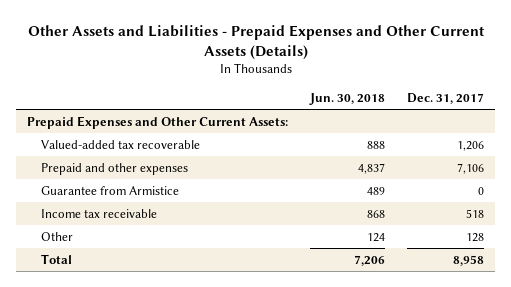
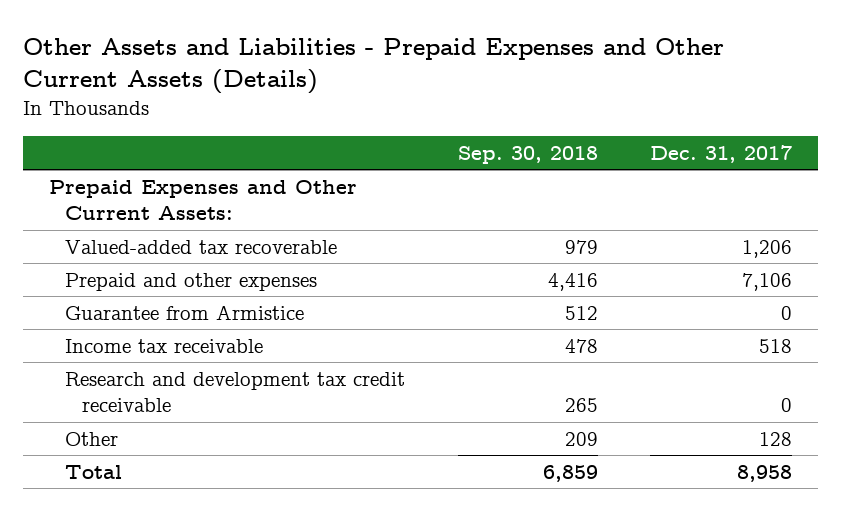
[309,92,386,105] Jun. 30, 2018 -> none
none -> [457,145,598,164] Sep. 30, 2018
none -> [65,371,406,413] Research and development tax credit receivable

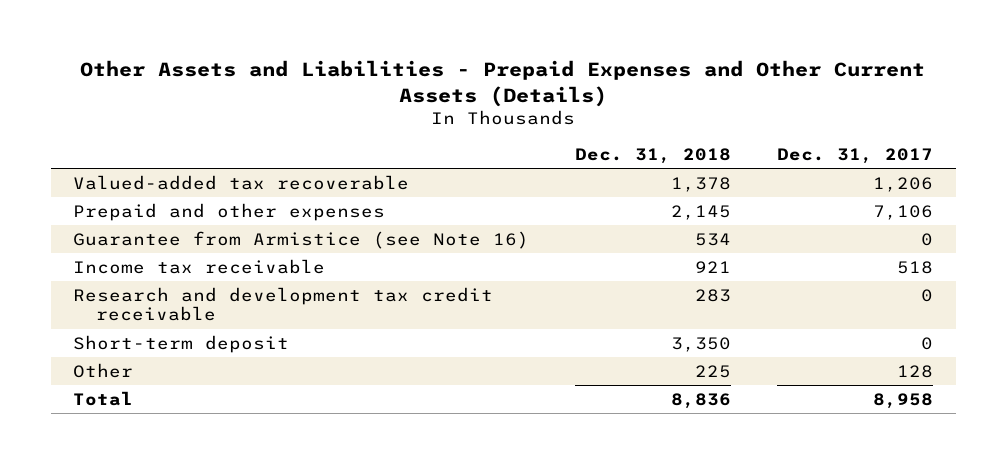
[457,145,598,164] Sep. 30, 2018 -> none
none -> [575,147,732,164] Dec. 31, 2018
[48,179,357,221] Prepaid Expenses and Other Current Assets: -> none
[65,304,305,320] Guarantee from Armistice -> [73,230,530,249] Guarantee from Armistice (see Note 16)
none -> [73,334,290,353] Short-term deposit

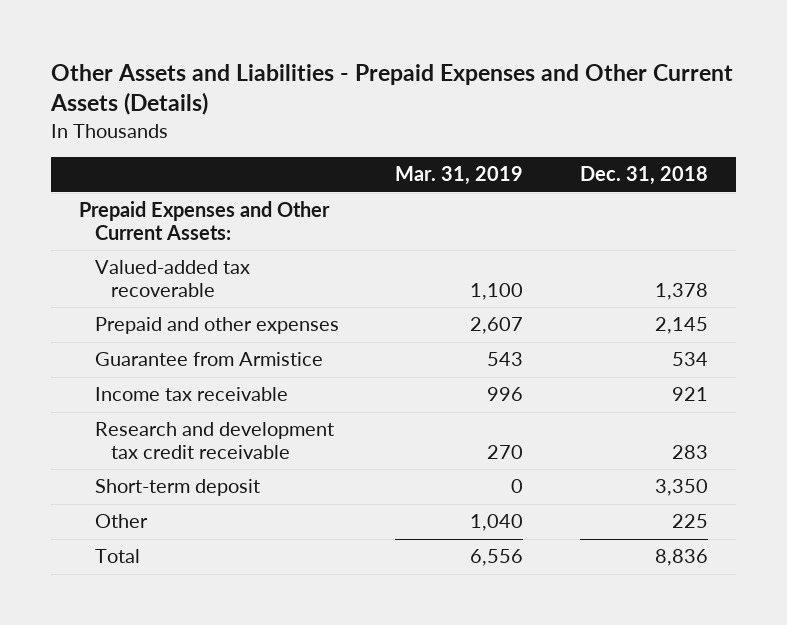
[776,147,933,164] Dec. 31, 2017 -> none
none -> [395,166,524,186] Mar. 31, 2019
none -> [78,201,330,240] Prepaid Expenses and Other Current Assets:
[73,230,530,249] Guarantee from Armistice (see Note 16) -> [95,352,324,367] Guarantee from Armistice

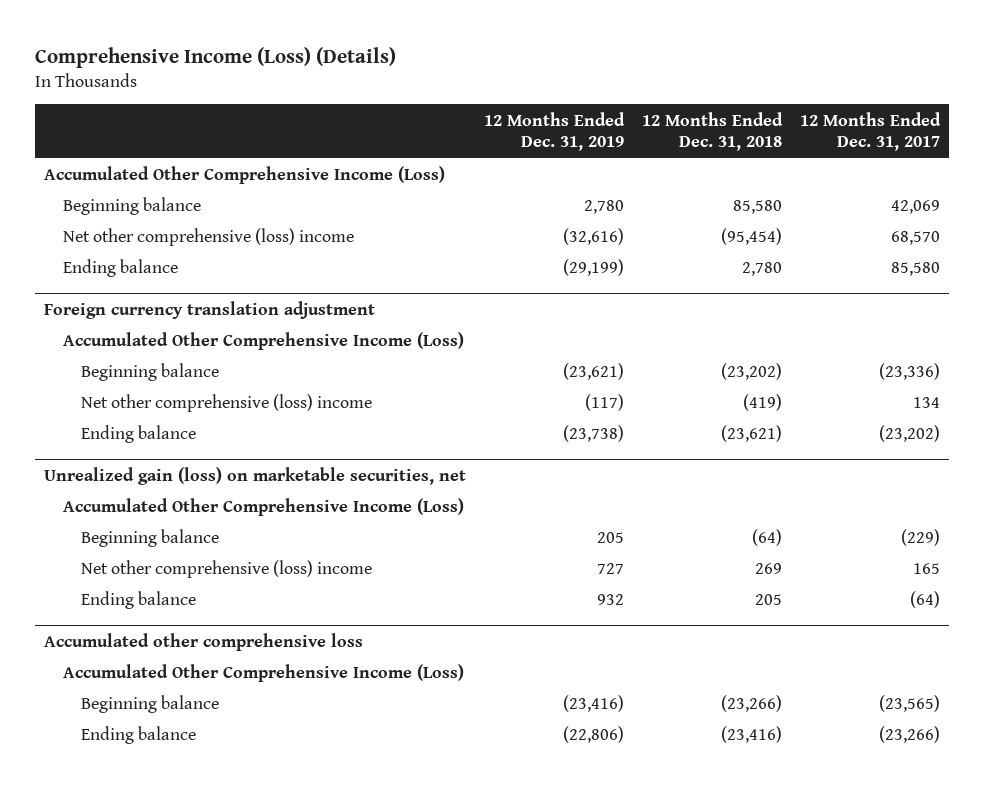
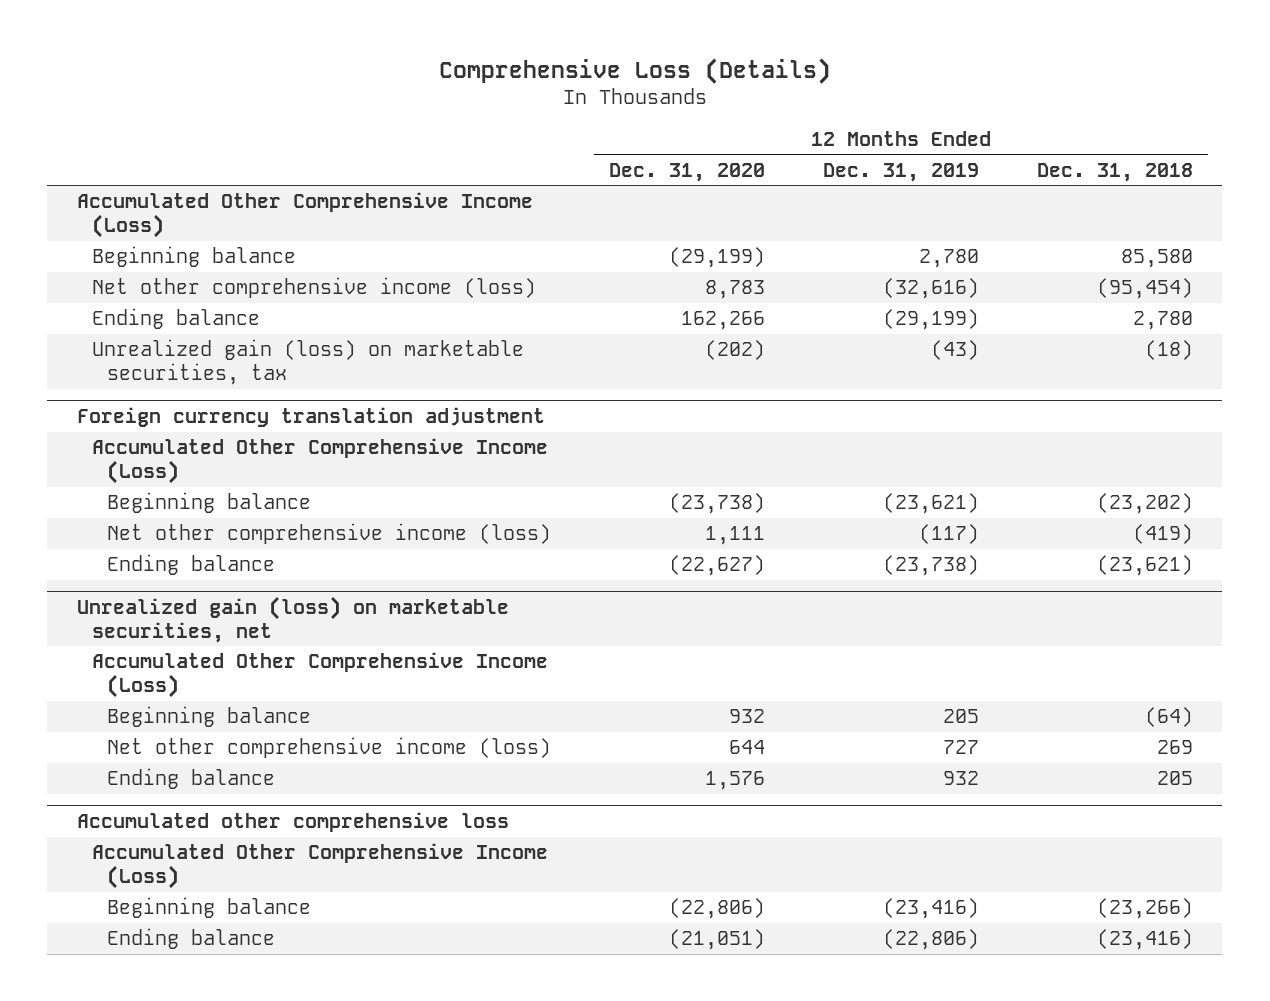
[35,46,397,68] Comprehensive Income (Loss) (Details) -> [438,57,831,84] Comprehensive Loss (Details)
[800,111,942,152] 12 Months Ended Dec. 31, 2017 -> none
none -> [608,162,765,182] Dec. 31, 2020
[62,228,354,247] Net other comprehensive (loss) income -> [91,277,536,299] Net other comprehensive income (loss)
none -> [91,339,524,386] Unrealized gain (loss) on marketable securities, tax
[81,394,373,413] Net other comprehensive (loss) income -> [106,523,551,545] Net other comprehensive income (loss)
[81,560,373,579] Net other comprehensive (loss) income -> [106,737,551,759] Net other comprehensive income (loss)

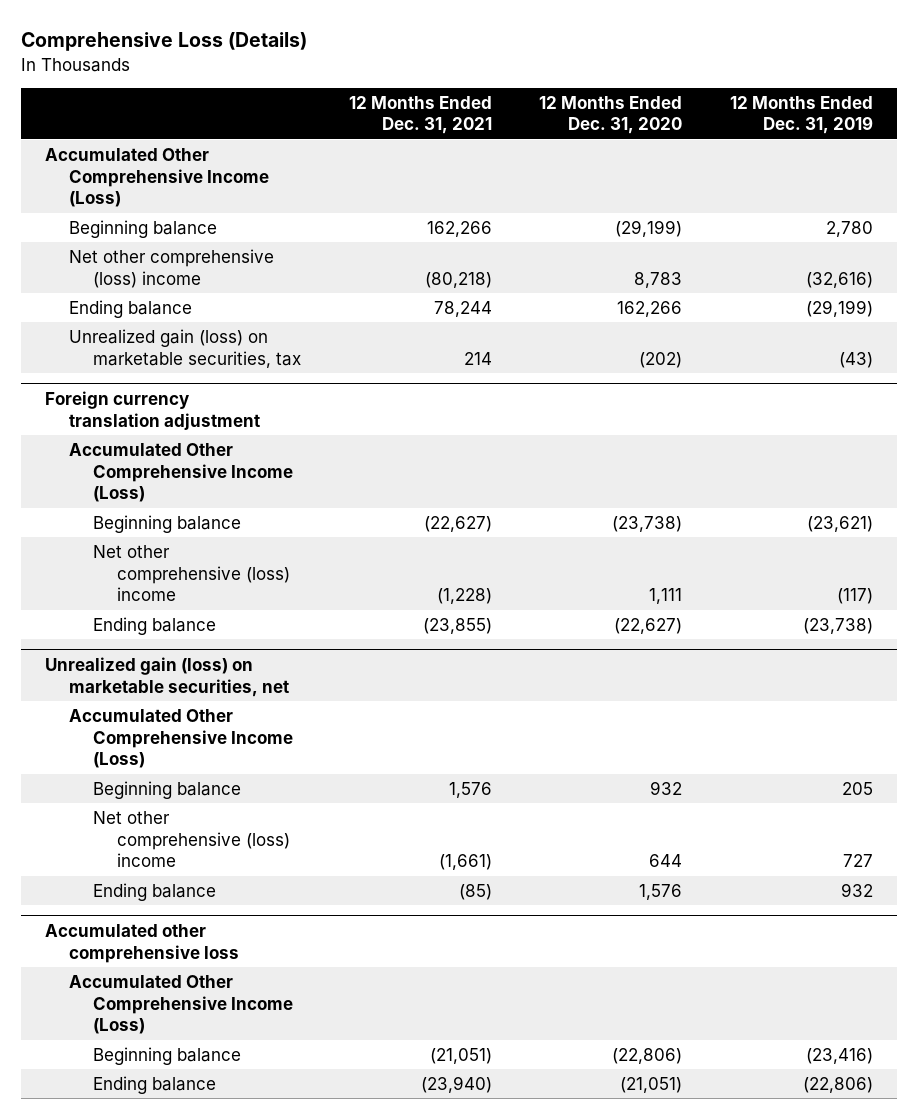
[1037,162,1194,182] Dec. 31, 2018 -> none
none -> [348,95,492,135] 12 Months Ended Dec. 31, 2021
[91,277,536,299] Net other comprehensive income (loss) -> [68,248,274,288] Net other comprehensive (loss) income
[106,523,551,545] Net other comprehensive income (loss) -> [92,544,290,602] Net other comprehensive (loss) income
[106,737,551,759] Net other comprehensive income (loss) -> [92,810,290,868] Net other comprehensive (loss) income

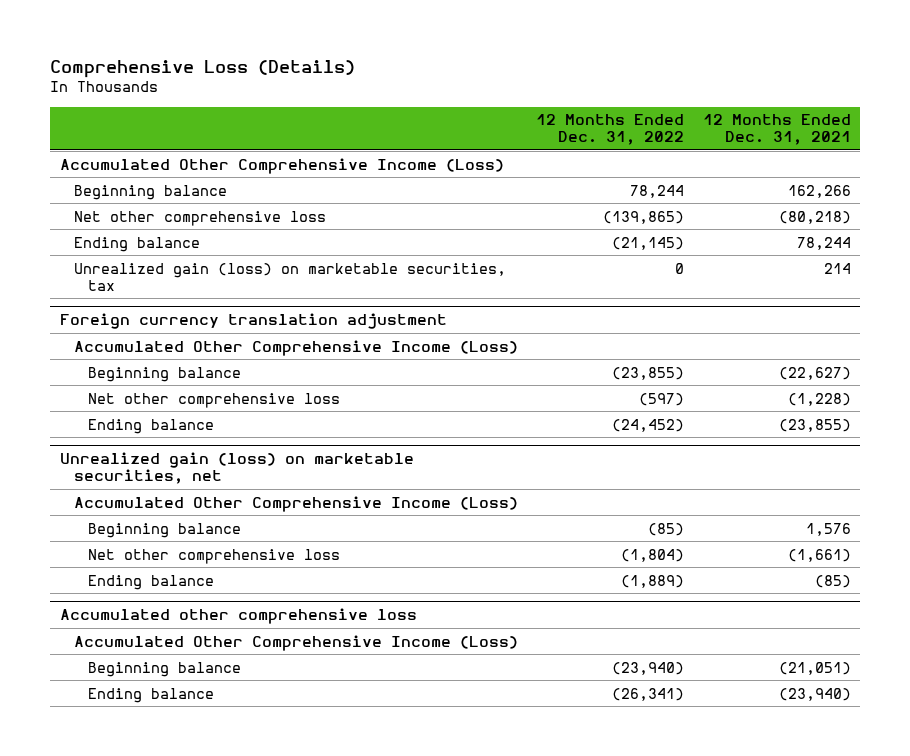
[539,95,683,135] 12 Months Ended Dec. 31, 2020 -> none
[729,95,873,135] 12 Months Ended Dec. 31, 2019 -> none
none -> [536,114,685,146] 12 Months Ended Dec. 31, 2022
[68,248,274,288] Net other comprehensive (loss) income -> [73,210,326,226] Net other comprehensive loss
[92,544,290,602] Net other comprehensive (loss) income -> [87,392,340,408] Net other comprehensive loss
[92,810,290,868] Net other comprehensive (loss) income -> [87,548,340,564] Net other comprehensive loss

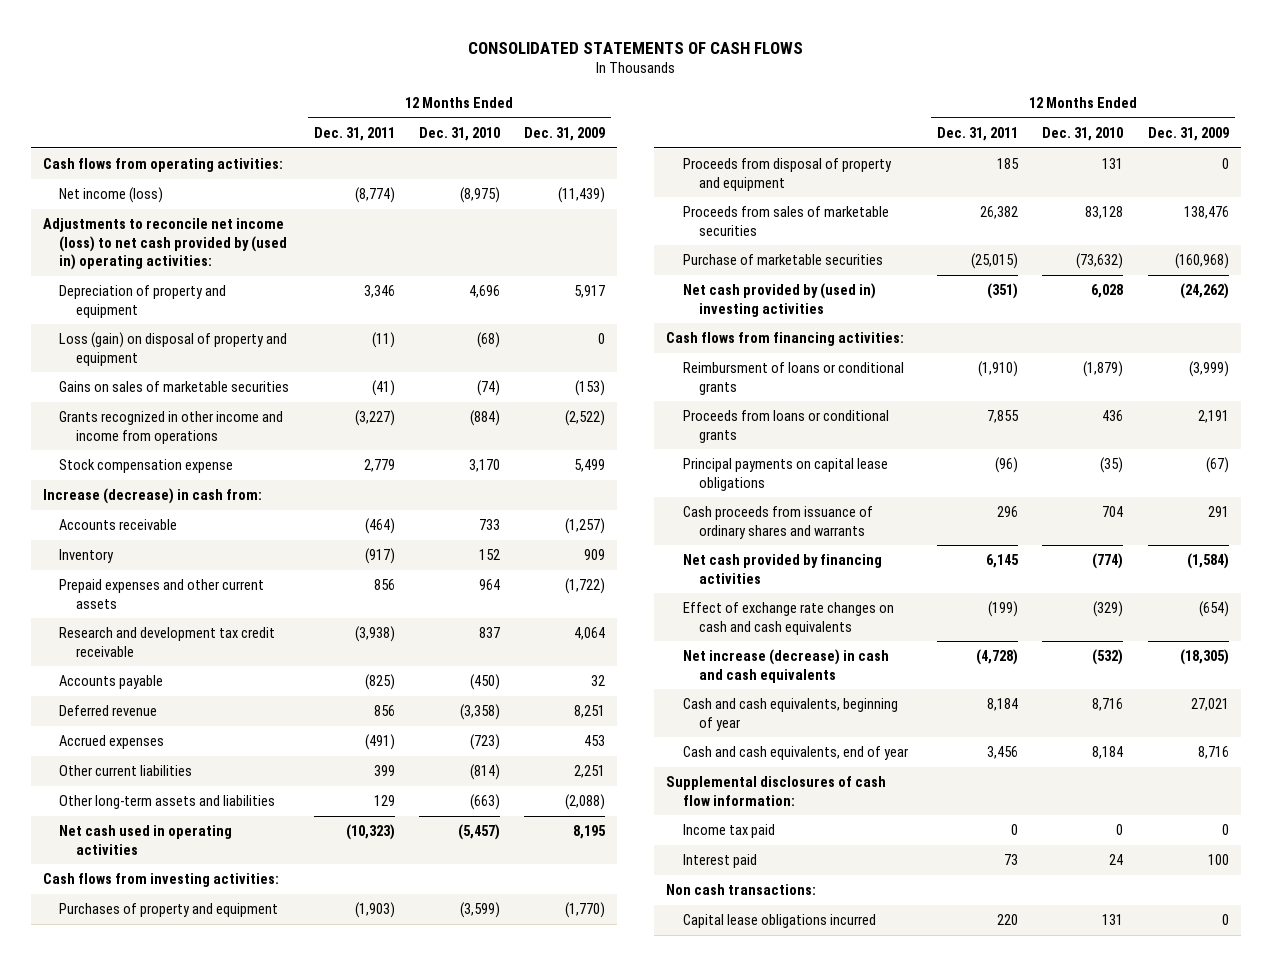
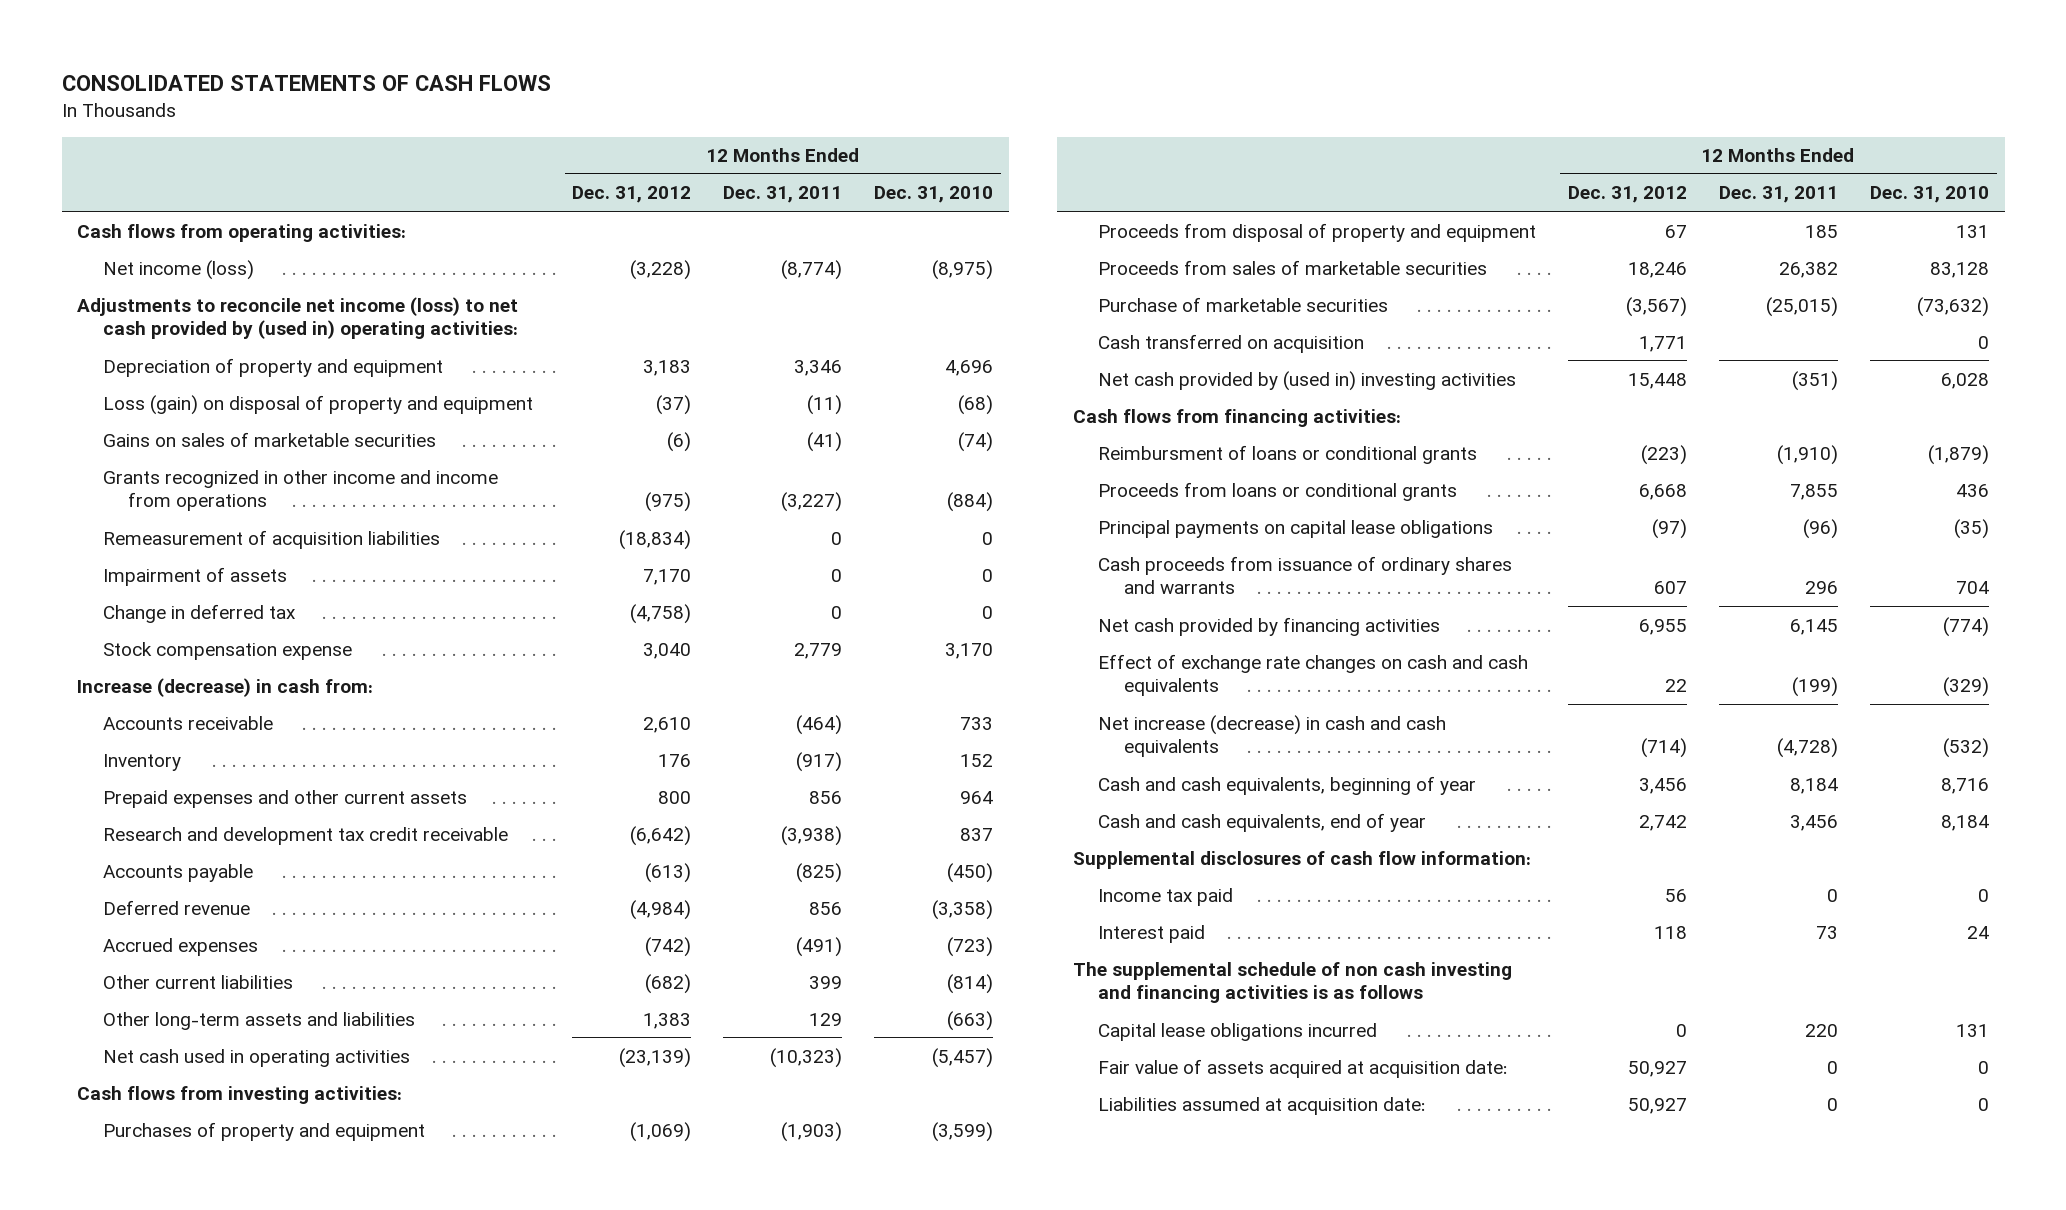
[524,127,606,142] Dec. 31, 2009 -> none
none -> [572,186,692,204] Dec. 31, 2012
none -> [102,529,440,549] Remeasurement of acquisition liabilities
none -> [102,566,287,586] Impairment of assets
none -> [102,603,296,623] Change in deferred tax
none -> [1098,333,1365,353] Cash transferred on acquisition
[666,884,817,896] Non cash transactions: -> [1073,961,1513,1004] The supplemental schedule of non cash investing and financing activities is as follows
none -> [1098,1058,1509,1078] Fair value of assets acquired at acquisition date:
none -> [1098,1096,1427,1115] Liabilities assumed at acquisition date:

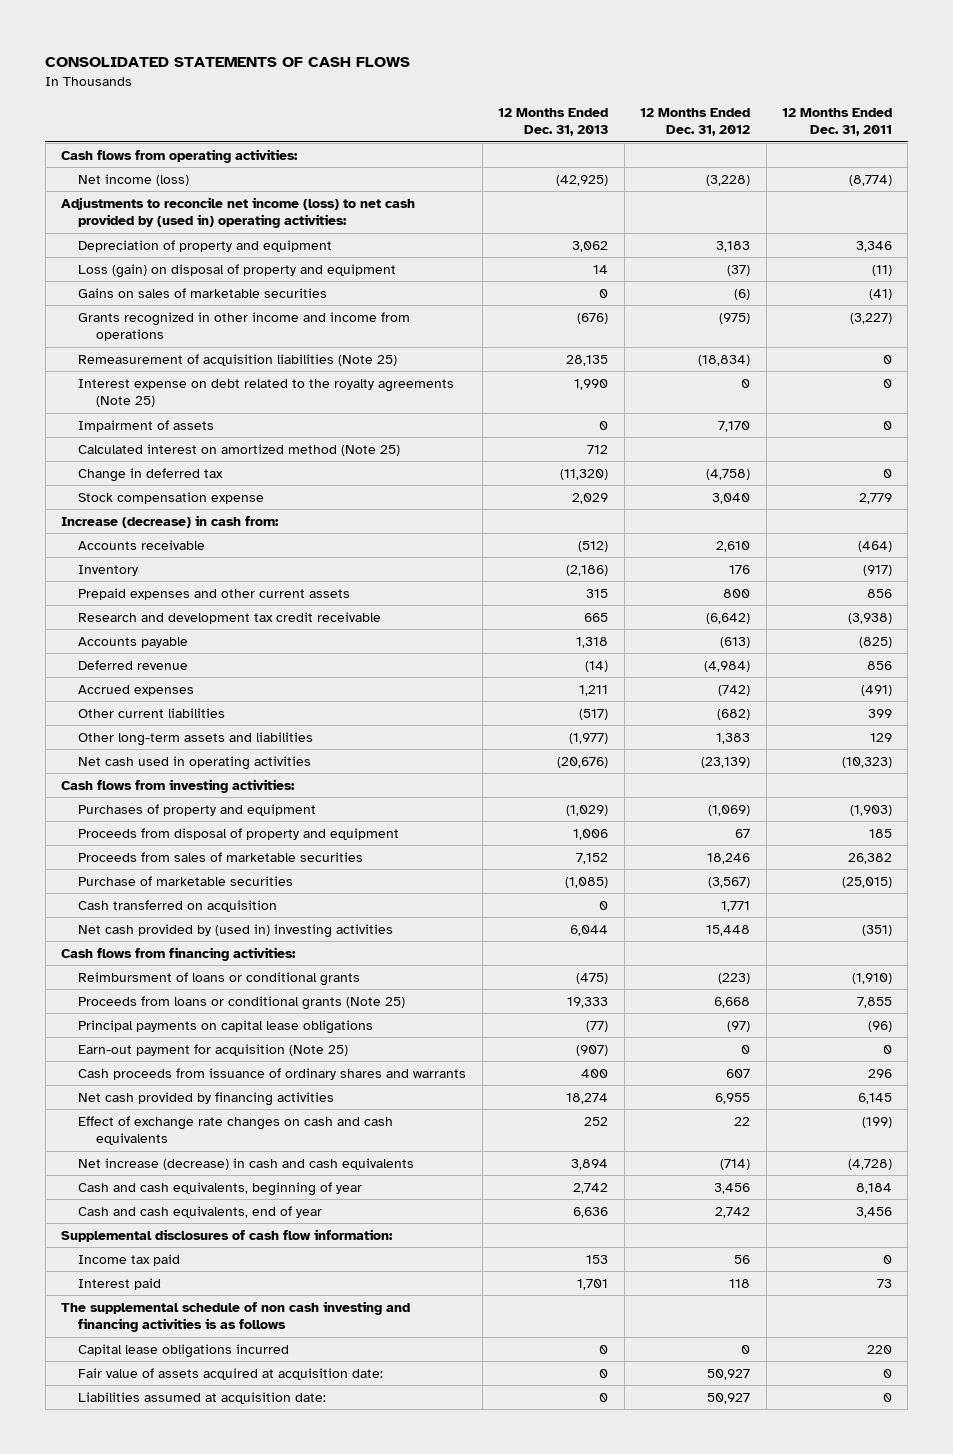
[874,186,994,204] Dec. 31, 2010 -> none
none -> [498,108,609,137] 12 Months Ended Dec. 31, 2013
[102,529,440,549] Remeasurement of acquisition liabilities -> [78,353,398,366] Remeasurement of acquisition liabilities (Note 25)
none -> [78,378,455,408] Interest expense on debt related to the royalty agreements (Note 25)
none -> [78,443,401,456] Calculated interest on amortized method (Note 25)
[1098,481,1458,501] Proceeds from loans or conditional grants -> [78,995,406,1010] Proceeds from loans or conditional grants (Note 25)
none -> [78,1043,349,1056] Earn-out payment for acquisition (Note 25)

